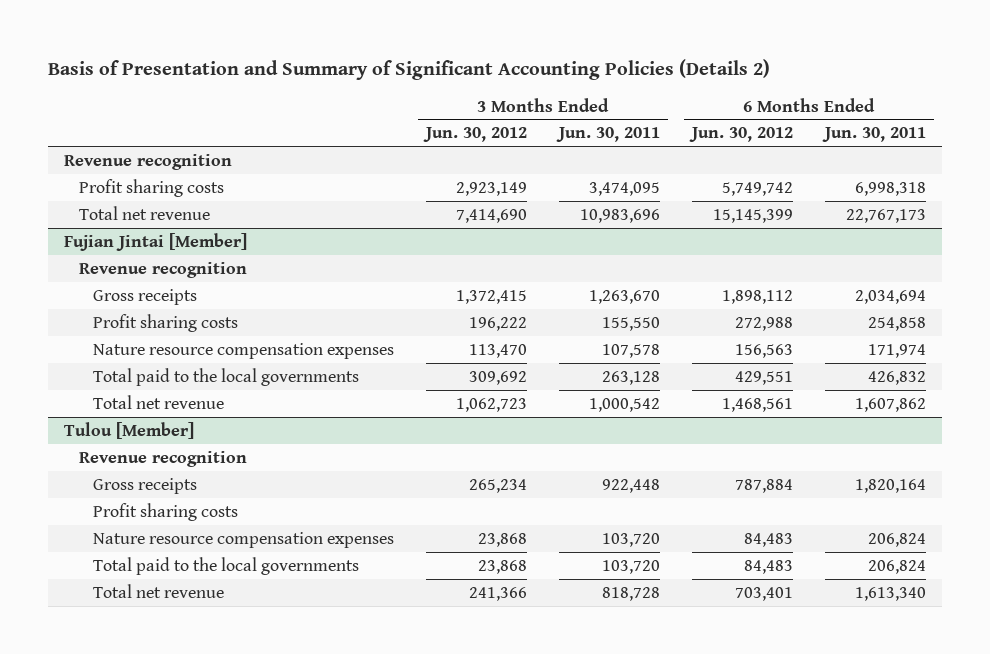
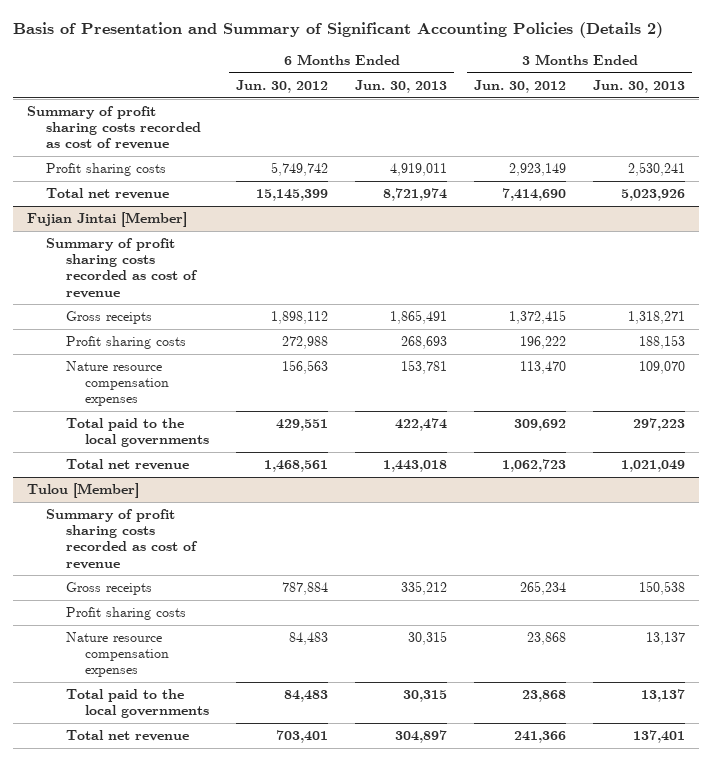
[555,127,660,143] Jun. 30, 2011 -> none
[821,127,926,143] Jun. 30, 2011 -> none
none -> [355,79,448,93] Jun. 30, 2013
none -> [593,79,686,93] Jun. 30, 2013
[64,153,233,170] Revenue recognition -> [26,106,202,150] Summary of profit sharing costs recorded as cost of revenue
[78,261,247,278] Revenue recognition -> [46,238,198,298] Summary of profit sharing costs recorded as cost of revenue
[78,450,247,467] Revenue recognition -> [46,509,198,569] Summary of profit sharing costs recorded as cost of revenue

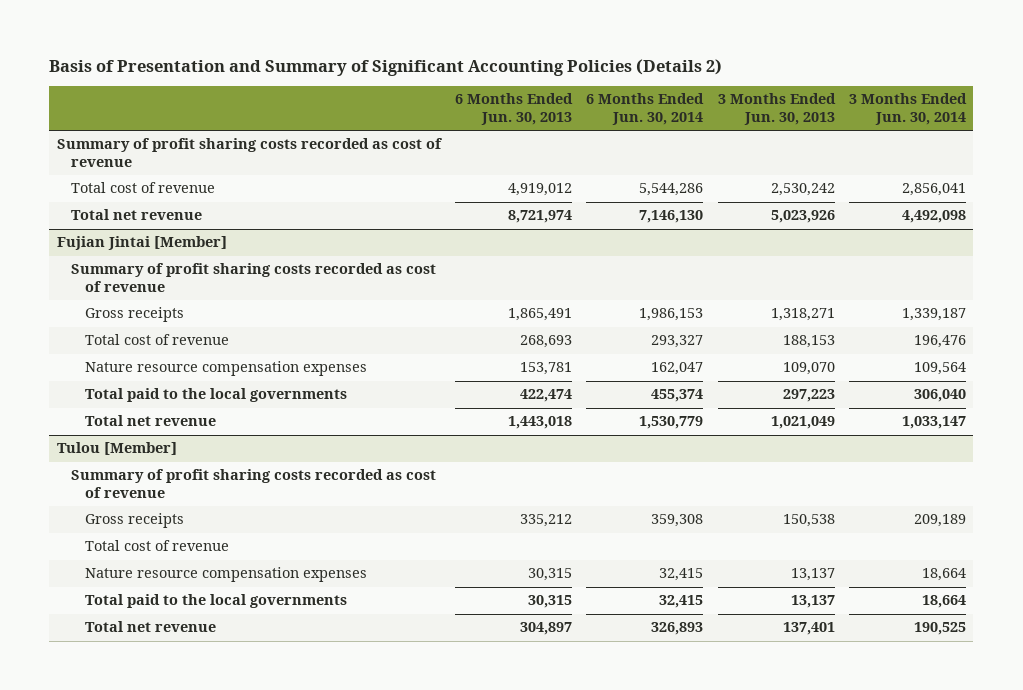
[236,79,329,93] Jun. 30, 2012 -> none
[474,79,567,93] Jun. 30, 2012 -> none
none -> [586,93,705,126] 6 Months Ended Jun. 30, 2014
none -> [849,93,968,126] 3 Months Ended Jun. 30, 2014
[46,163,167,177] Profit sharing costs -> none
none -> [70,182,215,194] Total cost of revenue
[65,336,186,350] Profit sharing costs -> [85,334,230,346] Total cost of revenue
[65,607,186,621] Profit sharing costs -> [85,540,230,552] Total cost of revenue

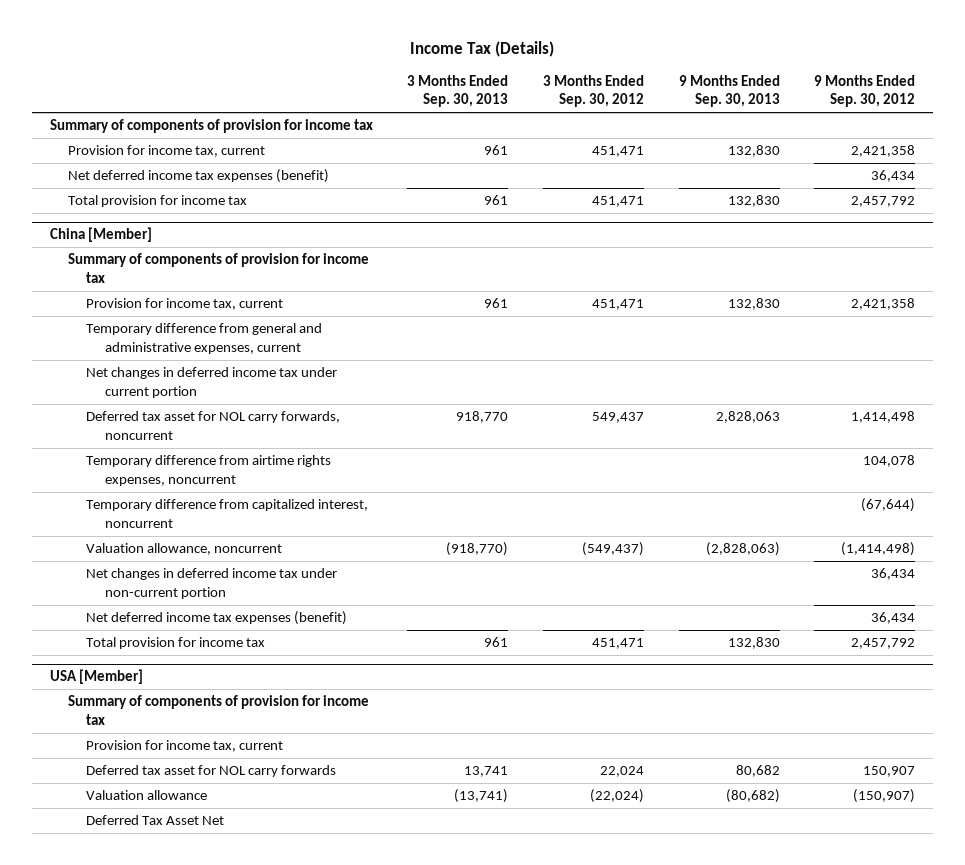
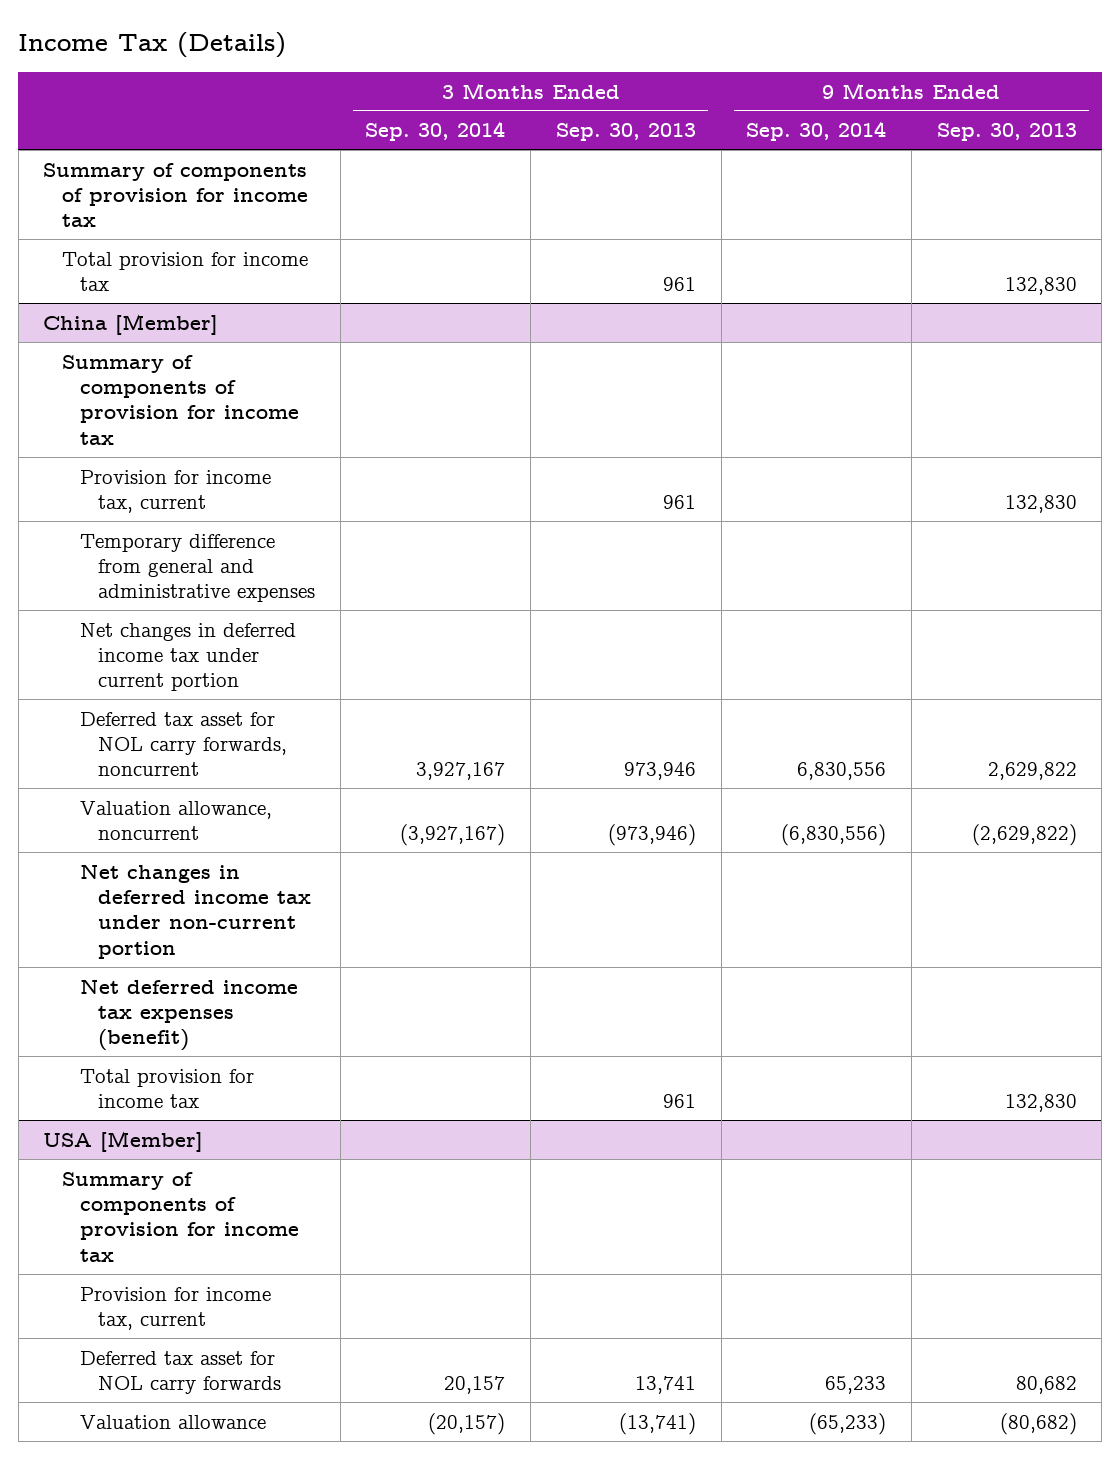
[542,75,644,108] 3 Months Ended Sep. 30, 2012 -> none
[814,75,916,108] 9 Months Ended Sep. 30, 2012 -> none
none -> [365,121,506,142] Sep. 30, 2014
none -> [746,121,887,142] Sep. 30, 2014
[67,145,265,158] Provision for income tax, current -> none
[67,169,329,184] Net deferred income tax expenses (benefit) -> none
[86,323,323,354] Temporary difference from general and administrative expenses, current -> [79,533,316,603] Temporary difference from general and administrative expenses
[86,455,332,486] Temporary difference from airtime rights expenses, noncurrent -> none
[86,499,369,528] Temporary difference from capitalized interest, noncurrent -> none
[456,411,509,424] 918,770 -> [623,762,696,781] 973,946
[715,411,780,424] 2,828,063 -> [987,762,1077,781] 2,629,822
[446,542,509,557] (918,770) -> [607,823,696,846] (973,946)
[705,542,780,557] (2,828,063) -> [971,823,1077,846] (2,629,822)
[86,815,225,826] Deferred Tax Asset Net -> none

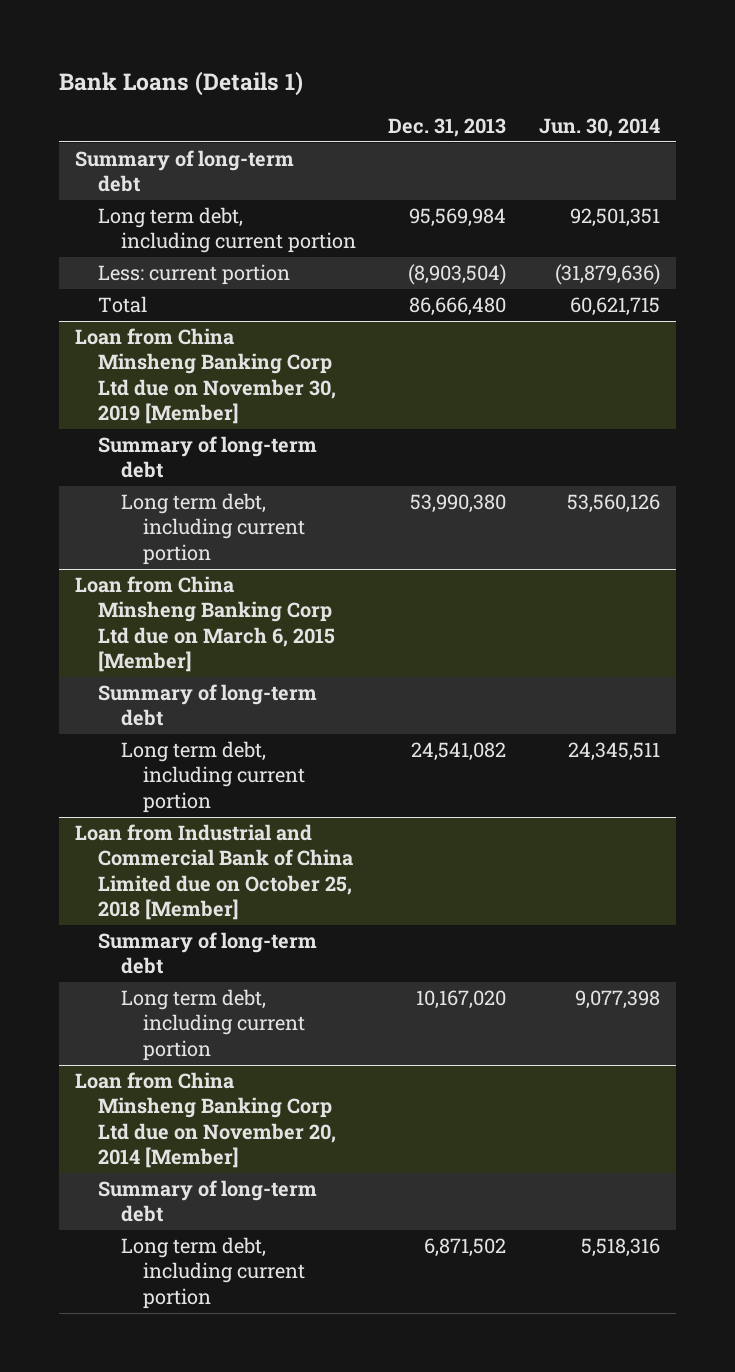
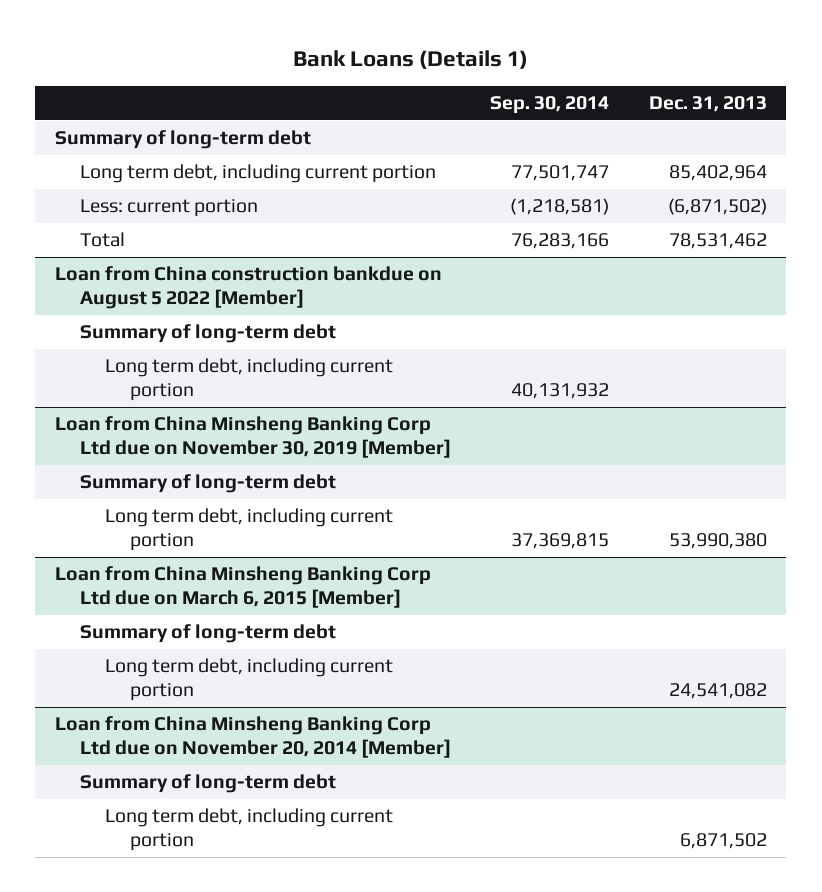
[538,117,660,137] Jun. 30, 2014 -> none
none -> [490,96,610,115] Sep. 30, 2014
[409,208,507,228] 95,569,984 -> [668,165,767,182] 85,402,964
[408,264,507,286] (8,903,504) -> [667,198,767,216] (6,871,502)
[409,297,507,317] 86,666,480 -> [668,233,767,250] 78,531,462
none -> [54,266,442,310] Loan from China construction bankdue on August 5 2022 [Member]
none -> [80,324,337,344] Summary of long-term debt
none -> [105,358,394,402] Long term debt, including current portion
[75,824,353,920] Loan from Industrial and Commercial Bank of China Limited due on October 25, 2018 [Member] -> none
[97,932,317,975] Summary of long-term debt -> none
[120,989,306,1061] Long term debt, including current portion -> none

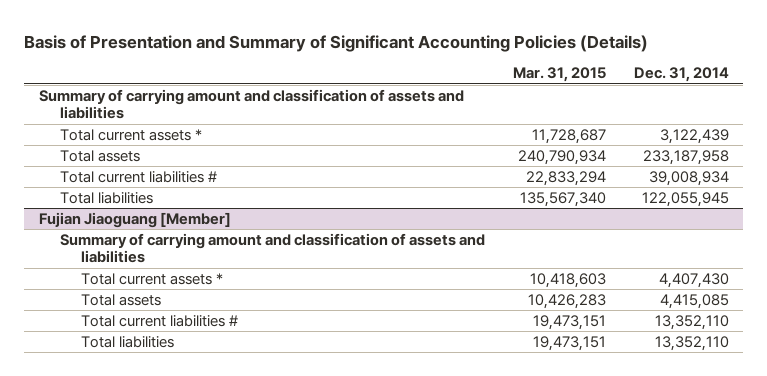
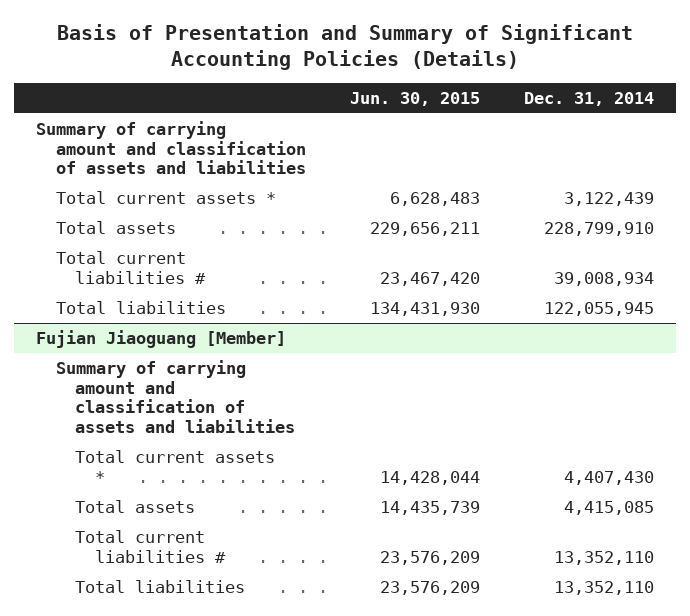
[512,67,606,83] Mar. 31, 2015 -> none
none -> [349,92,480,107] Jun. 30, 2015
[642,149,729,165] 233,187,958 -> [543,222,654,237] 228,799,910

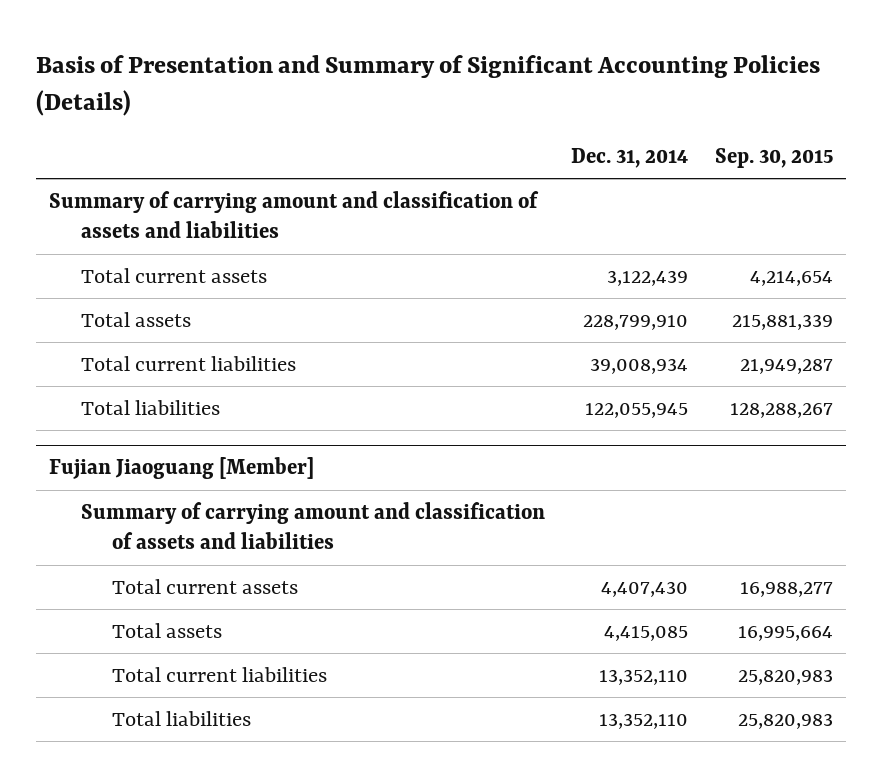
[349,92,480,107] Jun. 30, 2015 -> none
none -> [714,148,833,169] Sep. 30, 2015
[55,191,276,205] Total current assets * -> [80,268,267,284] Total current assets
[55,251,207,284] Total current liabilities # -> [80,356,296,372] Total current liabilities
[75,450,276,483] Total current assets * -> [112,579,299,595] Total current assets
[75,530,226,563] Total current liabilities # -> [112,667,328,683] Total current liabilities

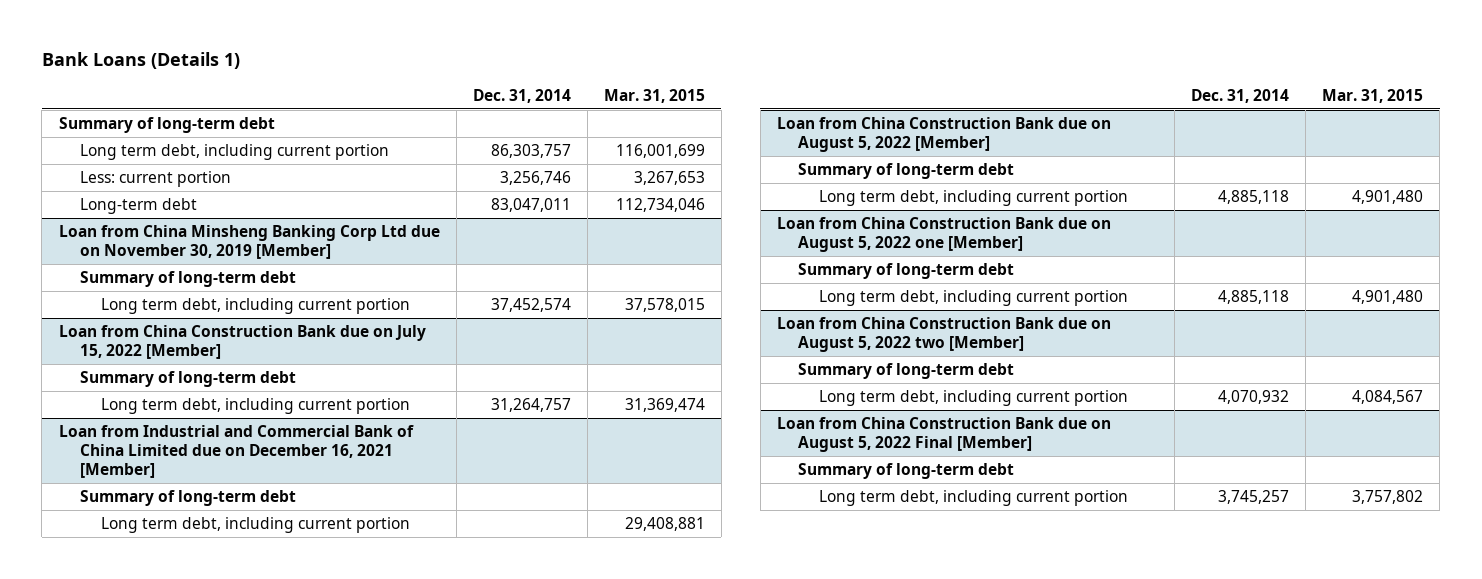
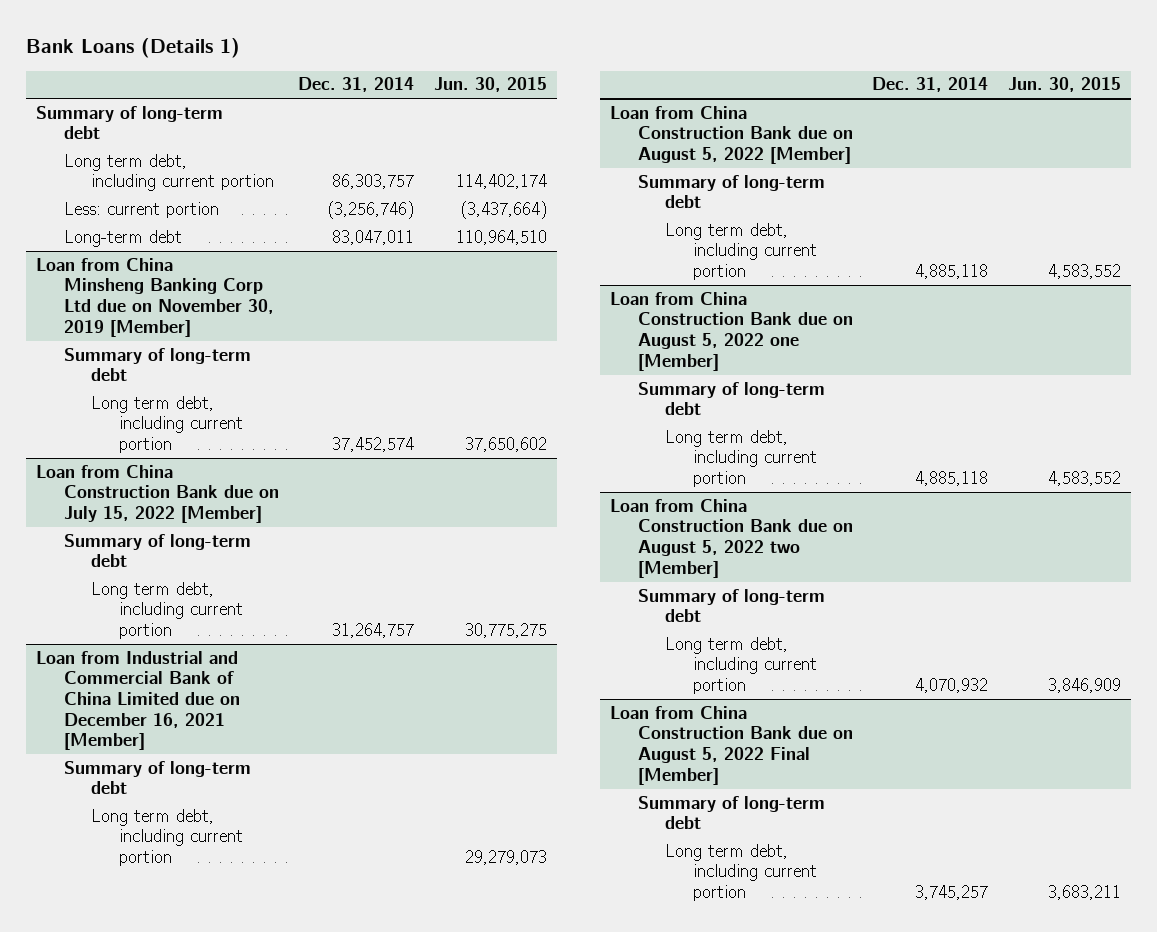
[603,88,705,103] Mar. 31, 2015 -> none
none -> [434,77,548,93] Jun. 30, 2015
[499,171,571,186] 3,256,746 -> [327,200,415,219] (3,256,746)

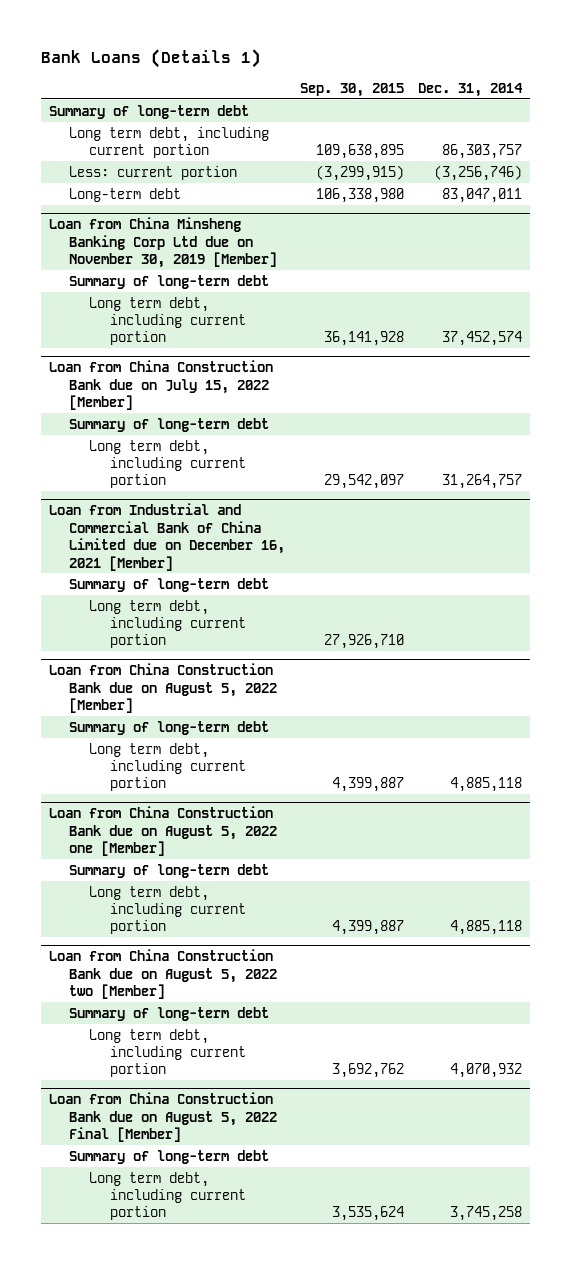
[434,77,548,93] Jun. 30, 2015 -> none
none -> [299,82,404,97] Sep. 30, 2015
[915,884,989,900] 3,745,257 -> [450,1206,523,1222] 3,745,258

